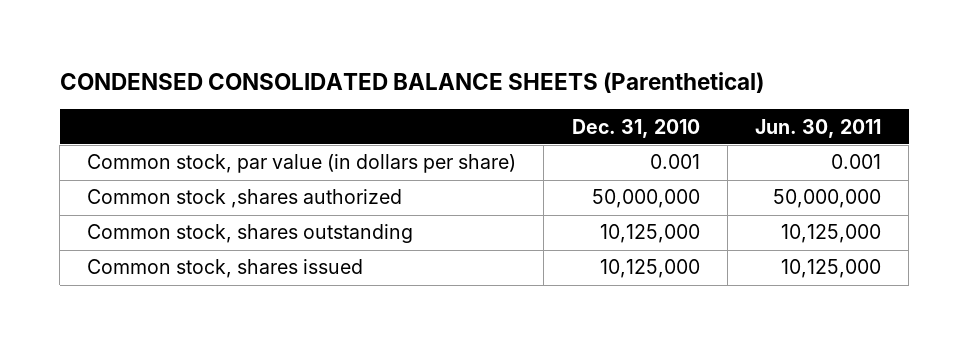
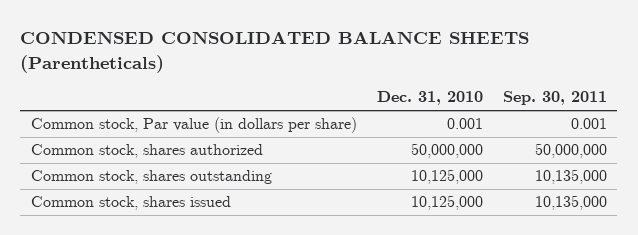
[59,71,764,93] CONDENSED CONSOLIDATED BALANCE SHEETS (Parenthetical) -> [20,31,530,73] CONDENSED CONSOLIDATED BALANCE SHEETS (Parentheticals)
[754,118,881,138] Jun. 30, 2011 -> none
none -> [503,91,608,106] Sep. 30, 2011
[87,154,517,174] Common stock, par value (in dollars per share) -> [30,117,357,134] Common stock, Par value (in dollars per share)
[87,189,403,209] Common stock ,shares authorized -> [30,144,263,159] Common stock, shares authorized

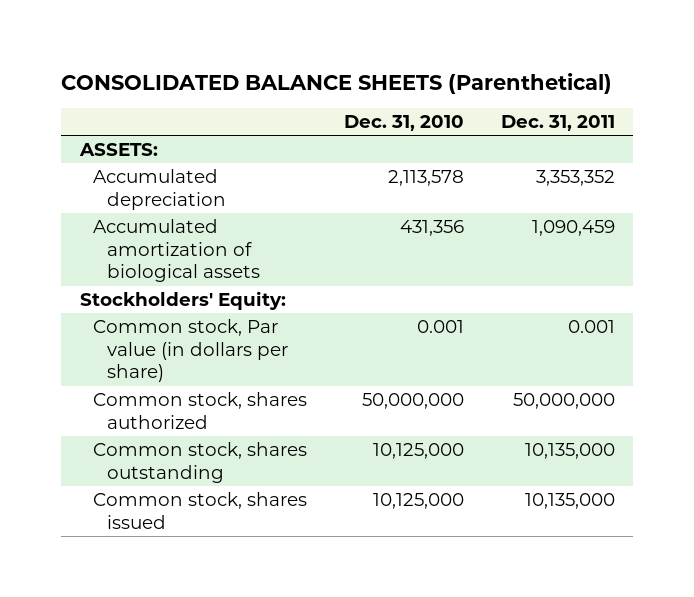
[20,31,530,73] CONDENSED CONSOLIDATED BALANCE SHEETS (Parentheticals) -> [61,72,613,94] CONSOLIDATED BALANCE SHEETS (Parenthetical)
[503,91,608,106] Sep. 30, 2011 -> none
none -> [500,115,615,132] Dec. 31, 2011
none -> [78,143,158,157] ASSETS:
none -> [93,169,226,210] Accumulated depreciation
none -> [93,219,260,283] Accumulated amortization of biological assets
none -> [79,291,286,311] Stockholders' Equity:

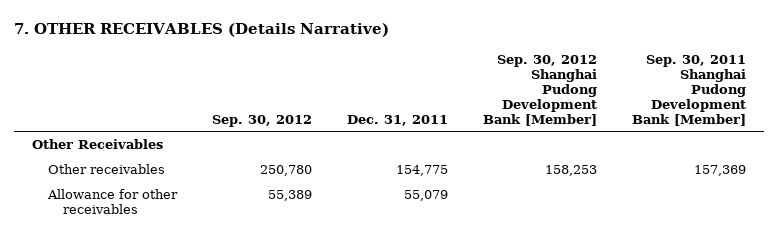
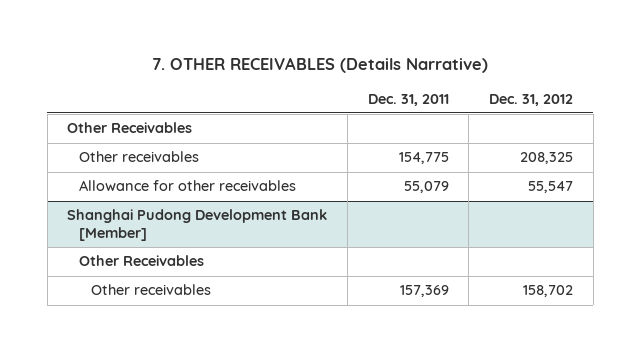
[211,114,312,127] Sep. 30, 2012 -> none
[483,54,598,126] Sep. 30, 2012 Shanghai Pudong Development Bank [Member] -> none
[632,54,747,126] Sep. 30, 2011 Shanghai Pudong Development Bank [Member] -> none
none -> [488,93,573,106] Dec. 31, 2012
none -> [67,209,328,241] Shanghai Pudong Development Bank [Member]
none -> [79,255,205,267] Other Receivables
none -> [91,284,212,296] Other receivables

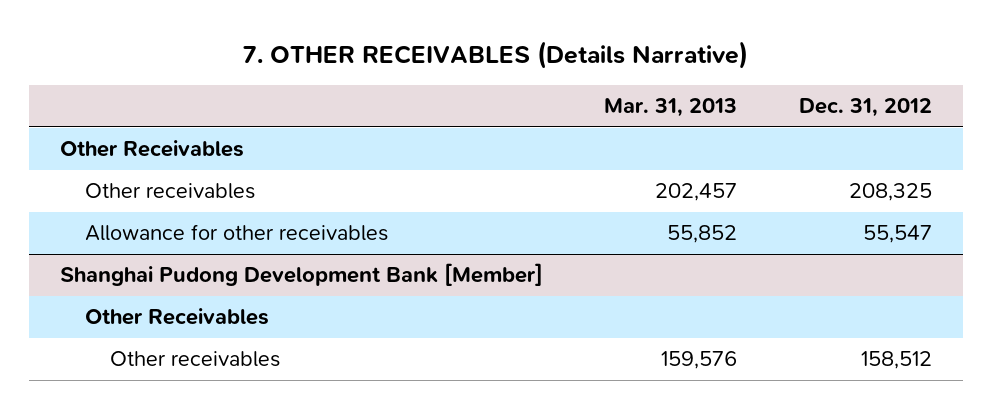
[367,93,449,106] Dec. 31, 2011 -> none
none -> [604,98,738,118] Mar. 31, 2013
[522,285,573,298] 158,702 -> [860,351,932,370] 158,512

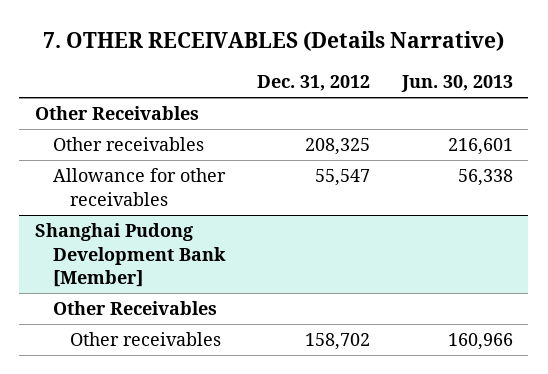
[604,98,738,118] Mar. 31, 2013 -> none
none -> [400,74,513,92] Jun. 30, 2013
[860,351,932,370] 158,512 -> [304,333,370,351] 158,702

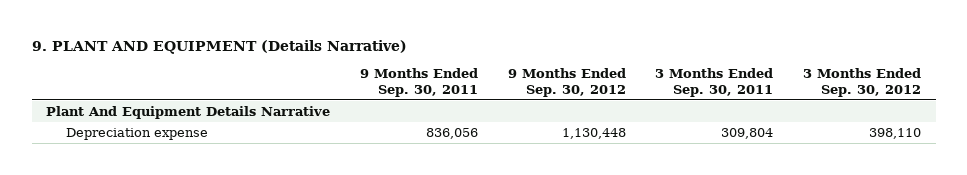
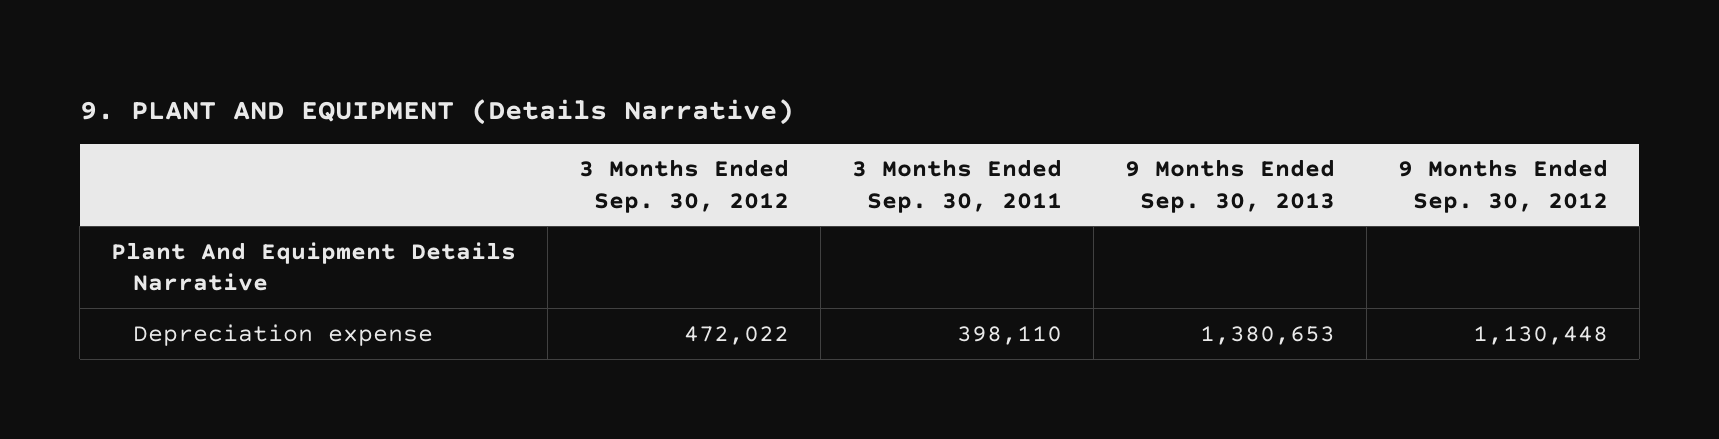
[360,68,479,97] 9 Months Ended Sep. 30, 2011 -> none
none -> [1124,159,1335,213] 9 Months Ended Sep. 30, 2013
[721,128,774,140] 309,804 -> [957,325,1063,345] 398,110
[868,128,921,140] 398,110 -> [684,325,790,345] 472,022

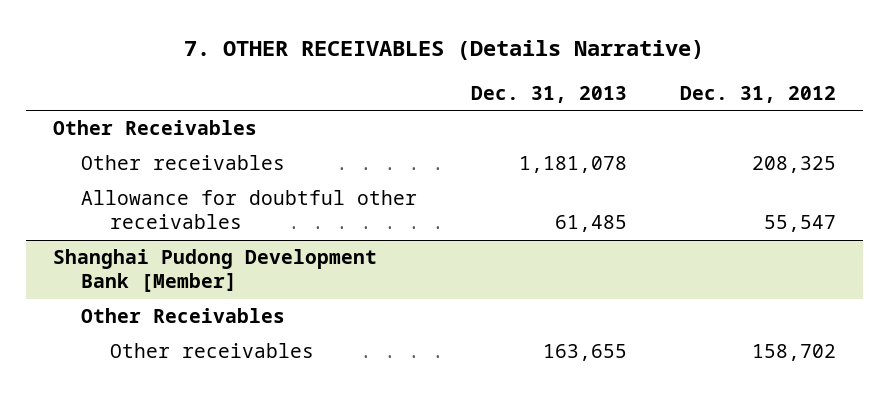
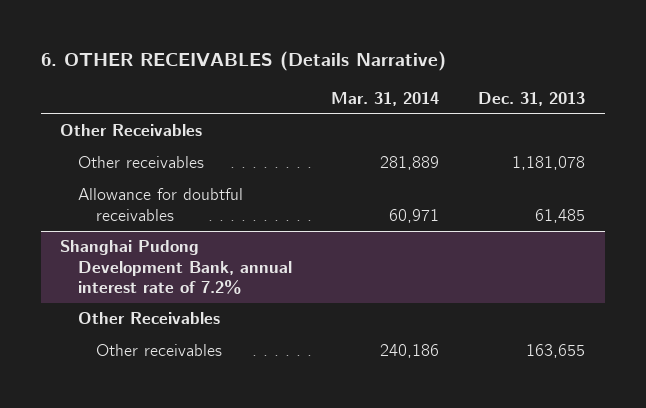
[184,39,705,60] 7. OTHER RECEIVABLES (Details Narrative) -> [40,51,446,72] 6. OTHER RECEIVABLES (Details Narrative)
[680,85,837,103] Dec. 31, 2012 -> none
none -> [331,91,440,106] Mar. 31, 2014
[52,249,377,293] Shanghai Pudong Development Bank [Member] -> none
[81,190,418,230] Allowance for doubtful other receivables -> [78,188,244,221] Allowance for doubtful receivables
none -> [60,240,293,294] Shanghai Pudong Development Bank, annual interest rate of 7.2%

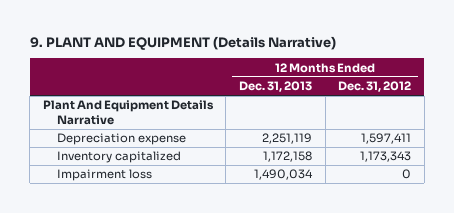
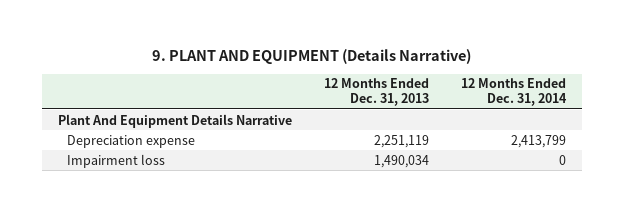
[338,81,412,93] Dec. 31, 2012 -> none
none -> [461,78,568,107] 12 Months Ended Dec. 31, 2014
[57,151,182,164] Inventory capitalized -> none

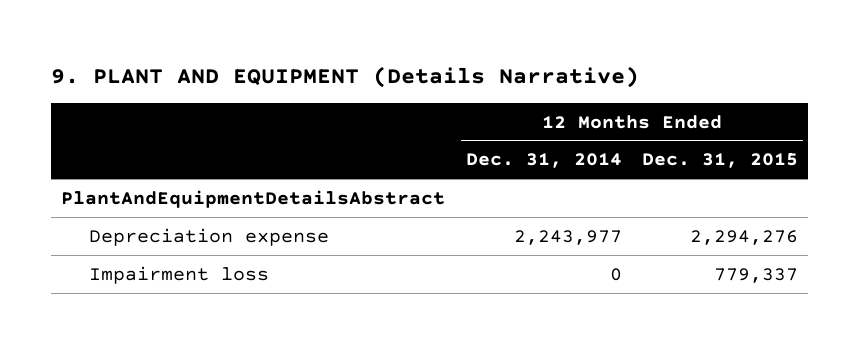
[324,78,430,107] 12 Months Ended Dec. 31, 2013 -> none
none -> [642,153,799,169] Dec. 31, 2015
[57,113,292,128] Plant And Equipment Details Narrative -> [61,189,446,208] PlantAndEquipmentDetailsAbstract
[511,134,567,148] 2,413,799 -> [513,229,622,245] 2,243,977

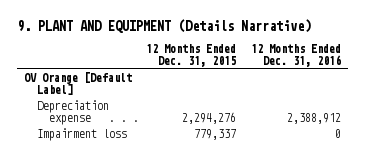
[465,153,622,169] Dec. 31, 2014 -> none
none -> [250,44,341,68] 12 Months Ended Dec. 31, 2016
[61,189,446,208] PlantAndEquipmentDetailsAbstract -> [23,72,132,96] OV Orange [Default Label]

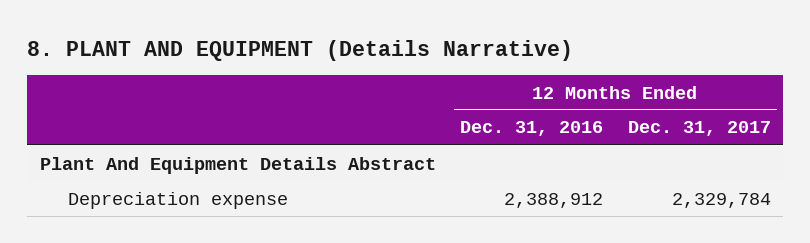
[16,19,311,34] 9. PLANT AND EQUIPMENT (Details Narrative) -> [27,40,574,62] 8. PLANT AND EQUIPMENT (Details Narrative)
[146,44,237,68] 12 Months Ended Dec. 31, 2015 -> none
none -> [627,121,771,137] Dec. 31, 2017
[23,72,132,96] OV Orange [Default Label] -> none
none -> [39,156,436,174] Plant And Equipment Details Abstract
[36,128,127,142] Impairment loss -> none

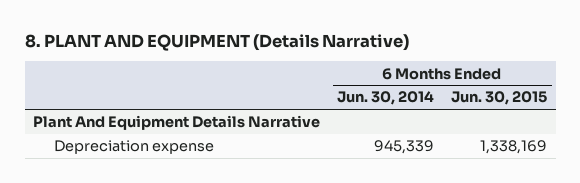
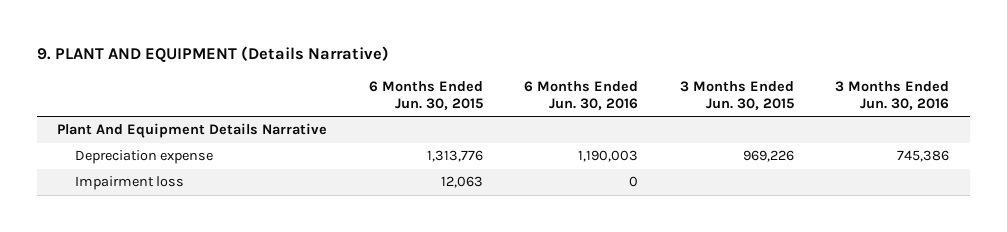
[24,33,409,51] 8. PLANT AND EQUIPMENT (Details Narrative) -> [36,45,389,62] 9. PLANT AND EQUIPMENT (Details Narrative)
[337,91,435,106] Jun. 30, 2014 -> none
none -> [524,80,639,110] 6 Months Ended Jun. 30, 2016
none -> [679,80,794,110] 3 Months Ended Jun. 30, 2015
none -> [835,80,950,110] 3 Months Ended Jun. 30, 2016
[480,140,548,155] 1,338,169 -> [426,150,483,163] 1,313,776
none -> [75,176,185,191] Impairment loss

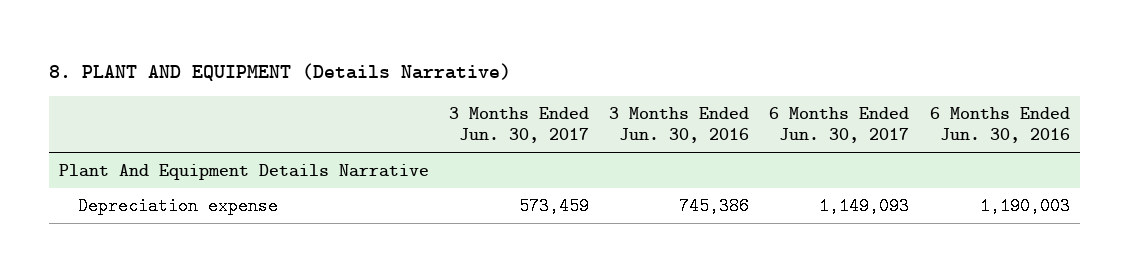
[36,45,389,62] 9. PLANT AND EQUIPMENT (Details Narrative) -> [49,62,512,81] 8. PLANT AND EQUIPMENT (Details Narrative)
[368,80,483,110] 6 Months Ended Jun. 30, 2015 -> none
[679,80,794,110] 3 Months Ended Jun. 30, 2015 -> none
none -> [449,106,590,144] 3 Months Ended Jun. 30, 2017
none -> [769,106,910,144] 6 Months Ended Jun. 30, 2017
[75,176,185,191] Impairment loss -> none

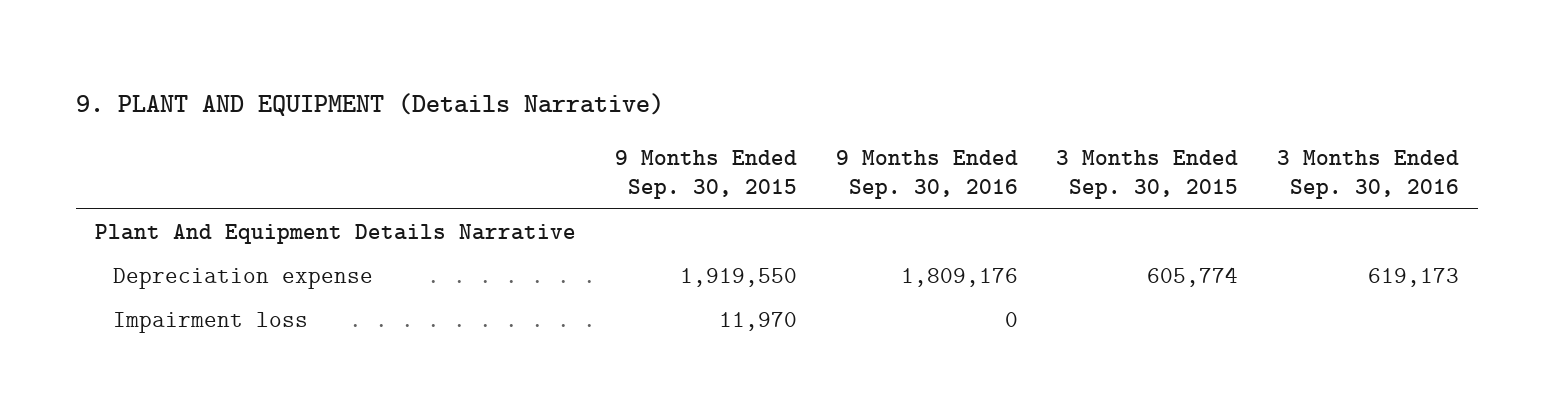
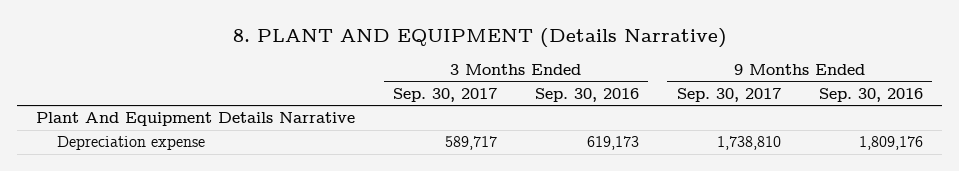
[76,93,665,117] 9. PLANT AND EQUIPMENT (Details Narrative) -> [232,28,727,49] 8. PLANT AND EQUIPMENT (Details Narrative)
[615,150,798,199] 9 Months Ended Sep. 30, 2015 -> none
[1056,150,1239,199] 3 Months Ended Sep. 30, 2015 -> none
none -> [393,88,498,103] Sep. 30, 2017
none -> [676,88,781,103] Sep. 30, 2017
[112,312,308,334] Impairment loss -> none

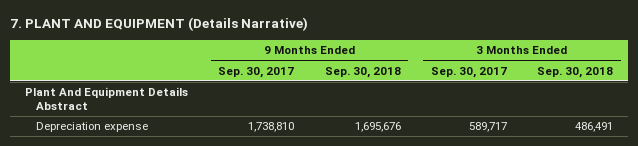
[232,28,727,49] 8. PLANT AND EQUIPMENT (Details Narrative) -> [10,17,309,32] 7. PLANT AND EQUIPMENT (Details Narrative)
[535,88,640,103] Sep. 30, 2016 -> none
[818,88,923,103] Sep. 30, 2016 -> none
none -> [324,66,401,78] Sep. 30, 2018
none -> [536,66,613,78] Sep. 30, 2018
[36,112,356,127] Plant And Equipment Details Narrative -> [25,87,189,110] Plant And Equipment Details Abstract

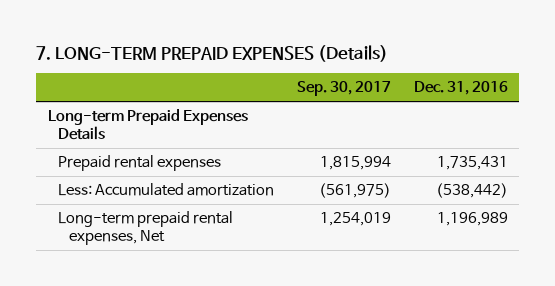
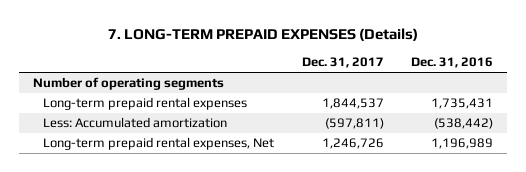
[296,81,391,97] Sep. 30, 2017 -> none
none -> [301,57,384,69] Dec. 31, 2017
[47,109,248,141] Long-term Prepaid Expenses Details -> none
none -> [32,77,224,91] Number of operating segments
[58,155,222,172] Prepaid rental expenses -> [42,97,247,111] Long-term prepaid rental expenses

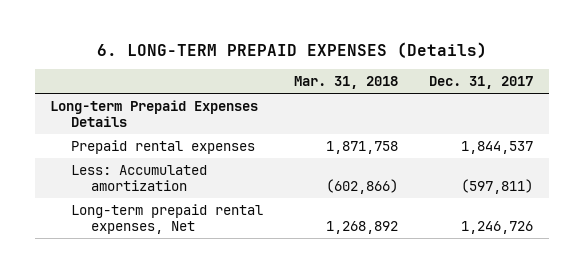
[108,28,419,42] 7. LONG-TERM PREPAID EXPENSES (Details) -> [96,41,487,58] 6. LONG-TERM PREPAID EXPENSES (Details)
[411,57,494,69] Dec. 31, 2016 -> none
none -> [293,76,398,90] Mar. 31, 2018
[32,77,224,91] Number of operating segments -> none
none -> [50,100,259,127] Long-term Prepaid Expenses Details
[42,97,247,111] Long-term prepaid rental expenses -> [70,140,255,155] Prepaid rental expenses

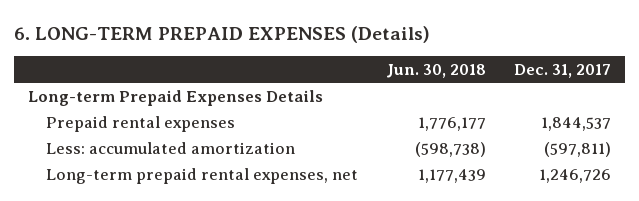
[293,76,398,90] Mar. 31, 2018 -> none
none -> [386,63,487,78] Jun. 30, 2018
[70,165,207,191] Less: Accumulated amortization -> [46,141,296,154] Less: accumulated amortization
[70,204,263,234] Long-term prepaid rental expenses, Net -> [46,167,359,184] Long-term prepaid rental expenses, net

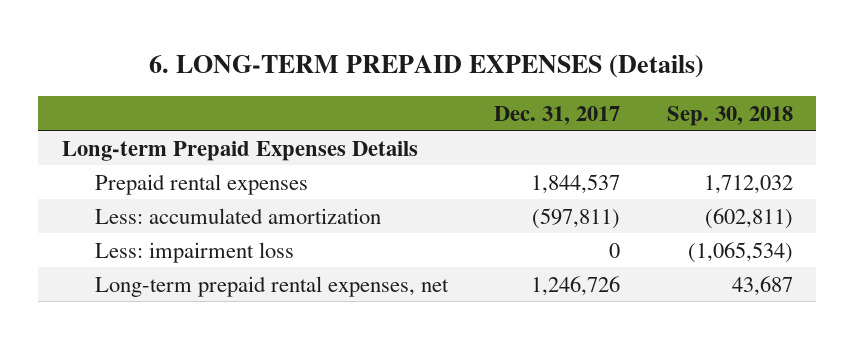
[386,63,487,78] Jun. 30, 2018 -> none
none -> [666,105,793,126] Sep. 30, 2018
none -> [95,241,295,263] Less: impairment loss

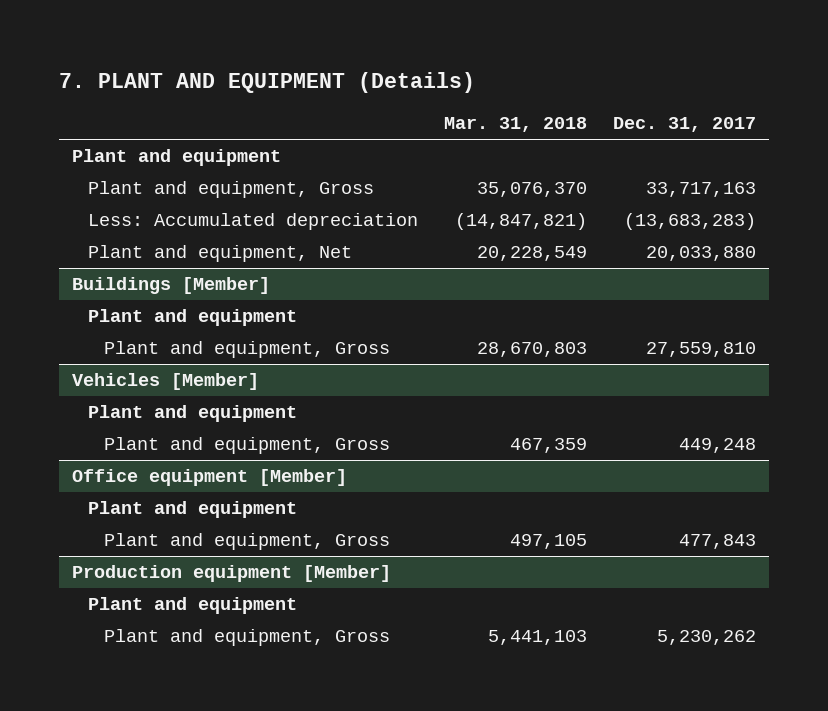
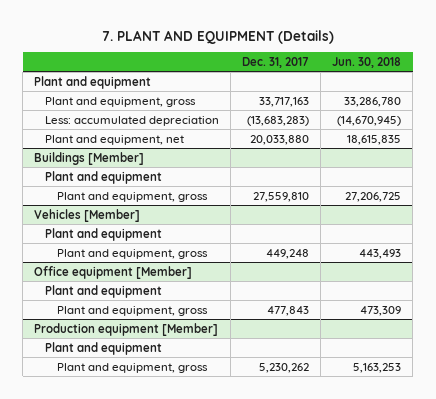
[443,117,587,133] Mar. 31, 2018 -> none
none -> [332,56,402,68] Jun. 30, 2018
[87,181,374,199] Plant and equipment, Gross -> [45,96,197,107] Plant and equipment, gross
[87,213,418,231] Less: Accumulated depreciation -> [45,115,220,126] Less: accumulated depreciation
[87,245,352,263] Plant and equipment, Net -> [45,134,185,145] Plant and equipment, net
[103,341,390,359] Plant and equipment, Gross -> [56,191,208,202] Plant and equipment, gross
[103,437,390,455] Plant and equipment, Gross -> [56,248,208,259] Plant and equipment, gross
[103,533,390,551] Plant and equipment, Gross -> [56,305,208,316] Plant and equipment, gross
[103,629,390,647] Plant and equipment, Gross -> [56,362,208,373] Plant and equipment, gross

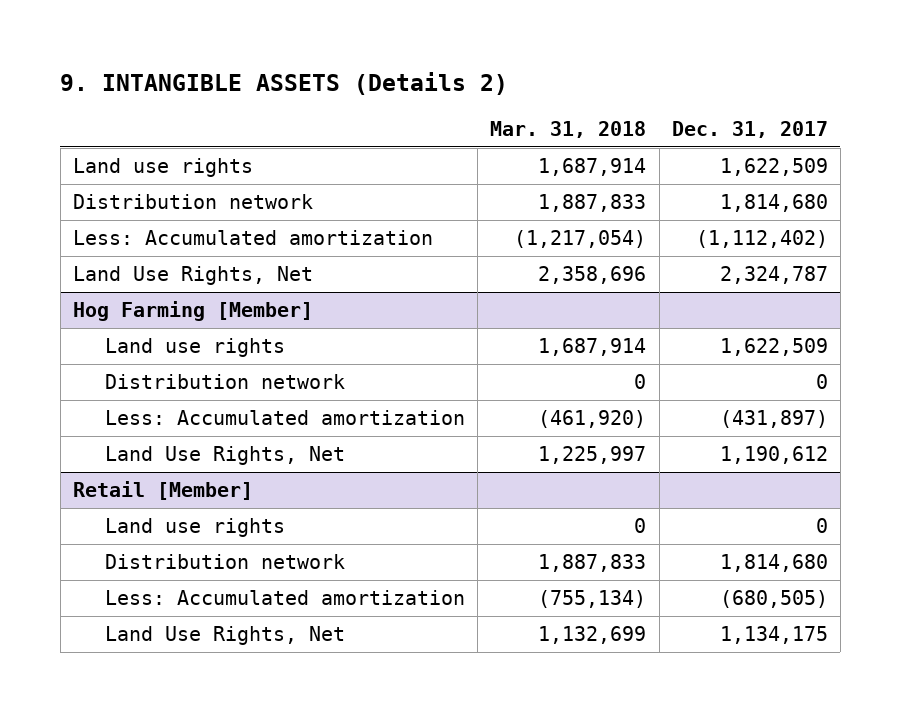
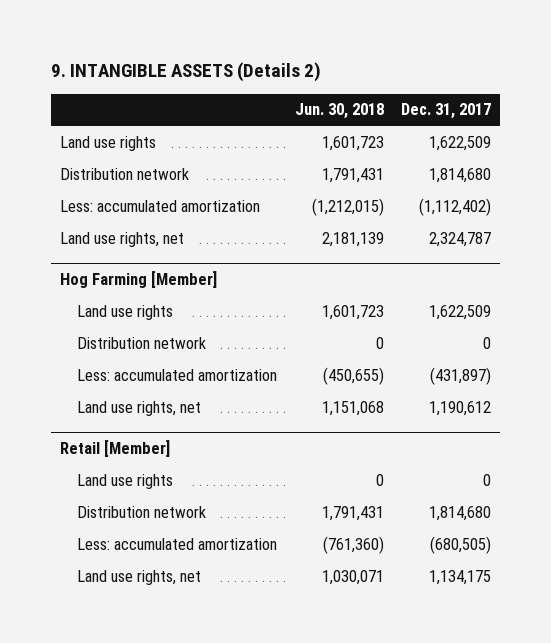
[490,121,647,139] Mar. 31, 2018 -> none
none -> [294,103,384,120] Jun. 30, 2018
[73,230,434,246] Less: Accumulated amortization -> [59,199,260,212] Less: accumulated amortization
[73,266,314,286] Land Use Rights, Net -> [59,231,184,247] Land use rights, net
[104,410,465,426] Less: Accumulated amortization -> [77,368,278,381] Less: accumulated amortization
[104,446,345,466] Land Use Rights, Net -> [77,400,202,416] Land use rights, net
[104,590,465,606] Less: Accumulated amortization -> [77,537,278,550] Less: accumulated amortization
[104,626,345,646] Land Use Rights, Net -> [77,569,202,585] Land use rights, net

